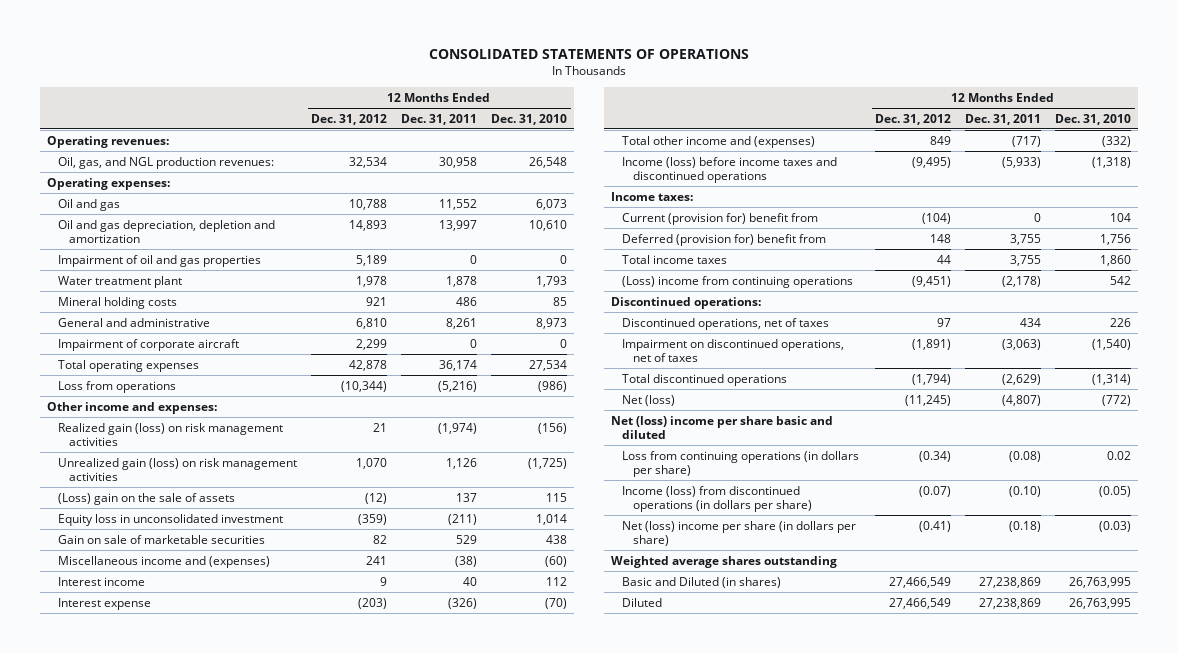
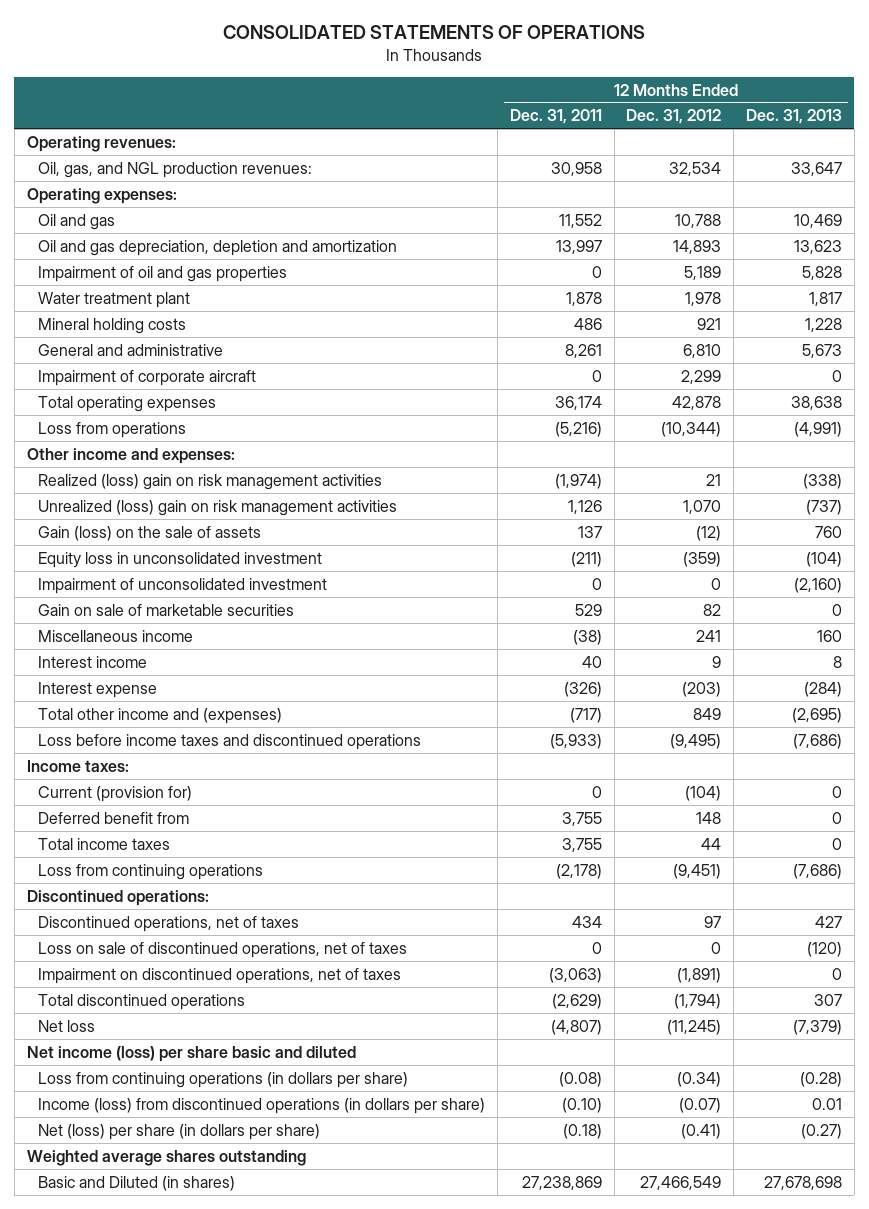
[491,113,568,125] Dec. 31, 2010 -> none
none -> [745,109,842,125] Dec. 31, 2013
[58,422,284,446] Realized gain (loss) on risk management activities -> [38,473,383,490] Realized (loss) gain on risk management activities
[58,457,298,481] Unrealized gain (loss) on risk management activities -> [38,499,398,516] Unrealized (loss) gain on risk management activities
[58,492,236,505] (Loss) gain on the sale of assets -> [38,525,262,541] Gain (loss) on the sale of assets
none -> [38,577,328,594] Impairment of unconsolidated investment
[58,555,271,568] Miscellaneous income and (expenses) -> [38,629,194,642] Miscellaneous income
[622,156,838,183] Income (loss) before income taxes and discontinued operations -> [38,733,422,750] Loss before income taxes and discontinued operations
[622,212,819,225] Current (provision for) benefit from -> [38,785,193,802] Current (provision for)
[622,233,827,246] Deferred (provision for) benefit from -> [38,811,190,824] Deferred benefit from
[622,275,854,288] (Loss) income from continuing operations -> [38,863,264,880] Loss from continuing operations
none -> [38,941,408,958] Loss on sale of discontinued operations, net of taxes
[622,394,676,406] Net (loss) -> [38,1019,96,1032] Net loss
[611,415,834,439] Net (loss) income per share basic and diluted -> [26,1045,356,1062] Net income (loss) per share basic and diluted
[622,520,857,546] Net (loss) income per share (in dollars per share) -> [38,1123,321,1140] Net (loss) per share (in dollars per share)
[622,597,663,607] Diluted -> none

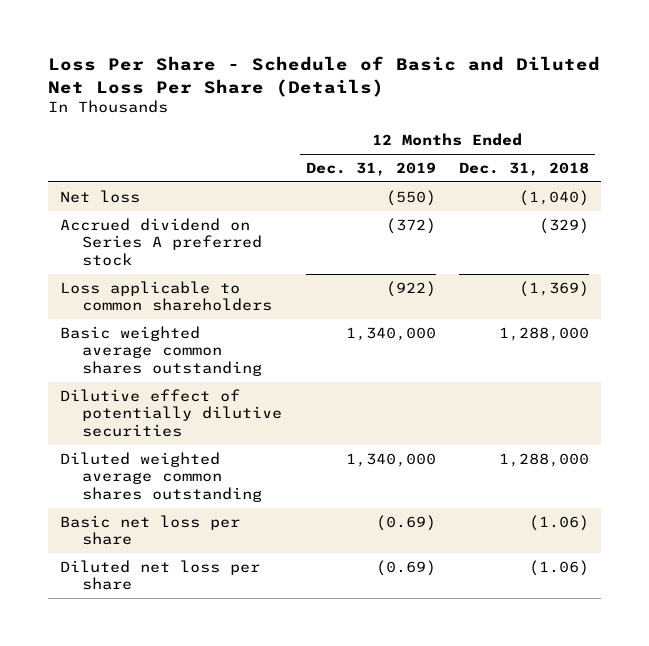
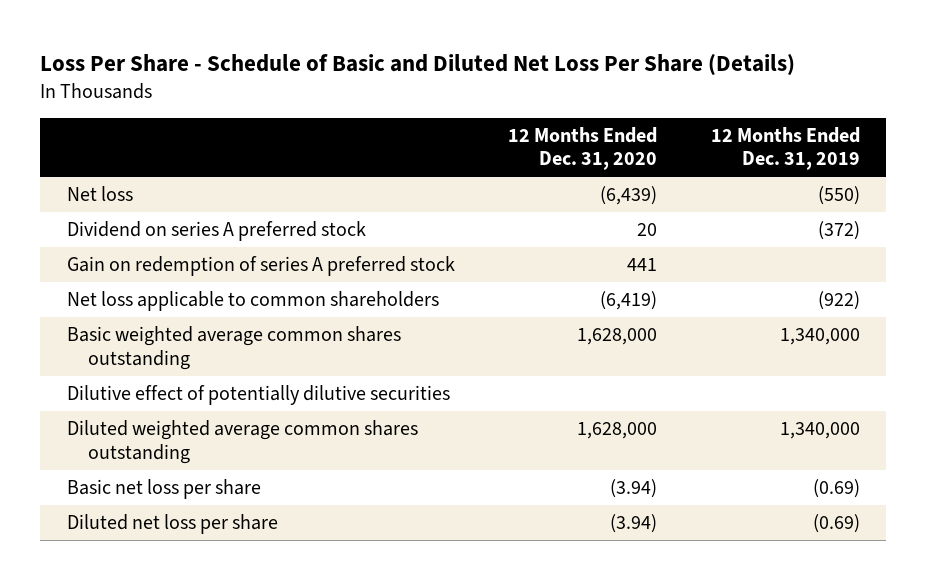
[459,162,590,177] Dec. 31, 2018 -> none
none -> [508,126,658,171] 12 Months Ended Dec. 31, 2020
[59,217,263,266] Accrued dividend on Series A preferred stock -> [66,221,366,242] Dividend on series A preferred stock
none -> [66,256,455,277] Gain on redemption of series A preferred stock
[59,280,273,312] Loss applicable to common shareholders -> [66,291,439,312] Net loss applicable to common shareholders

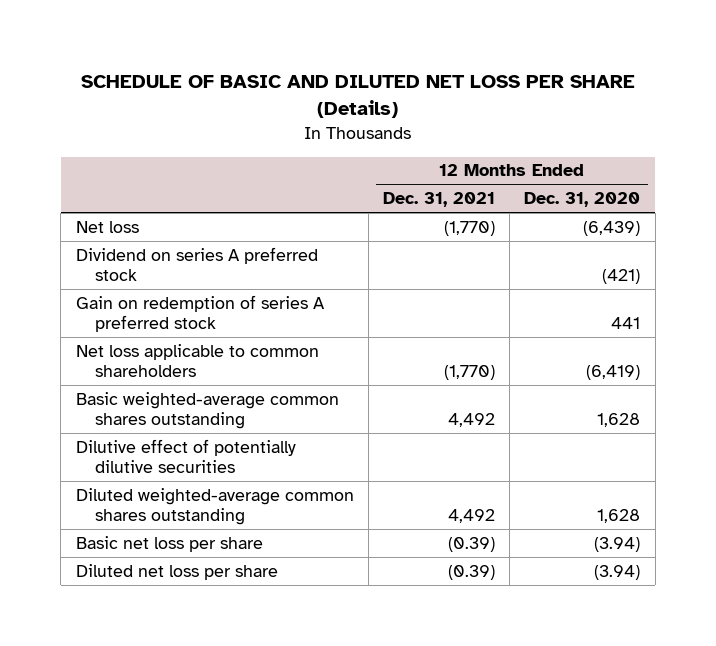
[39,53,795,76] Loss Per Share - Schedule of Basic and Diluted Net Loss Per Share (Details) -> [80,75,635,119] SCHEDULE OF BASIC AND DILUTED NET LOSS PER SHARE (Details)
[710,126,860,171] 12 Months Ended Dec. 31, 2019 -> none
none -> [382,192,495,208] Dec. 31, 2021
[637,223,658,237] 20 -> [602,269,641,285] (421)
[66,326,401,370] Basic weighted average common shares outstanding -> [75,391,339,430] Basic weighted-average common shares outstanding
[577,328,658,346] 1,628,000 -> [597,413,641,428] 1,628
[66,420,418,464] Diluted weighted average common shares outstanding -> [75,487,354,526] Diluted weighted-average common shares outstanding
[577,422,658,440] 1,628,000 -> [597,509,641,524] 1,628

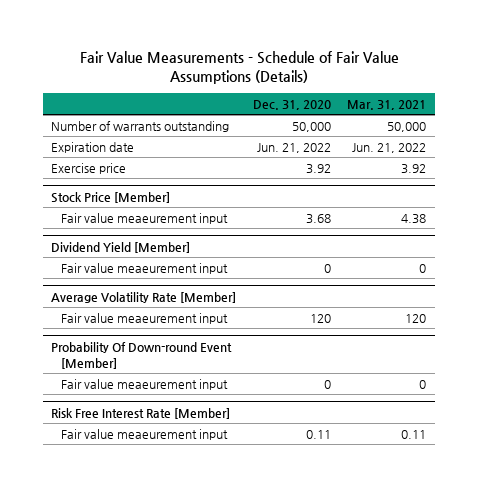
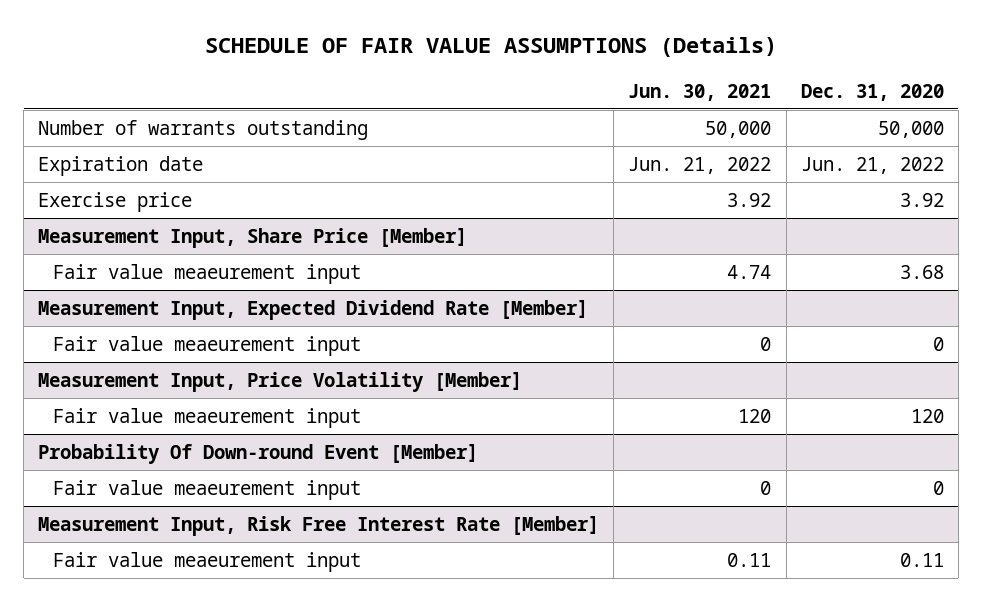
[79,50,399,84] Fair Value Measurements - Schedule of Fair Value Assumptions (Details) -> [204,37,777,58] SCHEDULE OF FAIR VALUE ASSUMPTIONS (Details)
[347,99,427,110] Mar. 31, 2021 -> none
none -> [628,83,772,101] Jun. 30, 2021
[50,191,170,203] Stock Price [Member] -> [38,228,468,249] Measurement Input, Share Price [Member]
[50,241,190,253] Dividend Yield [Member] -> [38,300,589,321] Measurement Input, Expected Dividend Rate [Member]
[50,291,236,303] Average Volatility Rate [Member] -> [38,372,523,393] Measurement Input, Price Volatility [Member]
[50,407,230,419] Risk Free Interest Rate [Member] -> [38,516,600,537] Measurement Input, Risk Free Interest Rate [Member]

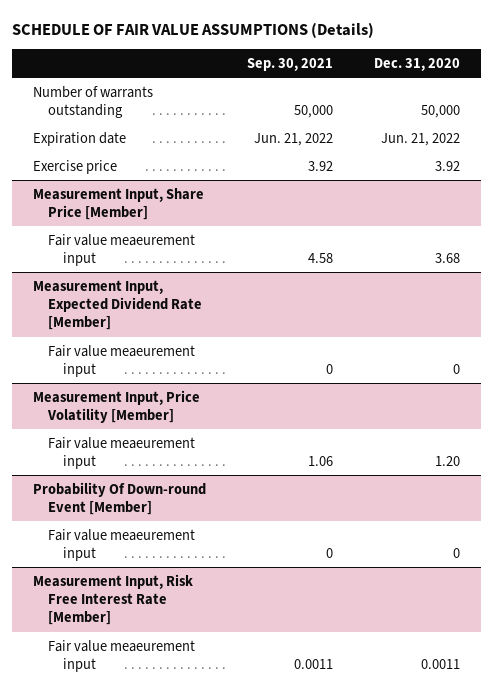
[628,83,772,101] Jun. 30, 2021 -> none
none -> [247,57,334,71] Sep. 30, 2021
[910,409,944,424] 120 -> [435,456,461,467] 1.20
[899,553,944,568] 0.11 -> [421,659,461,670] 0.0011

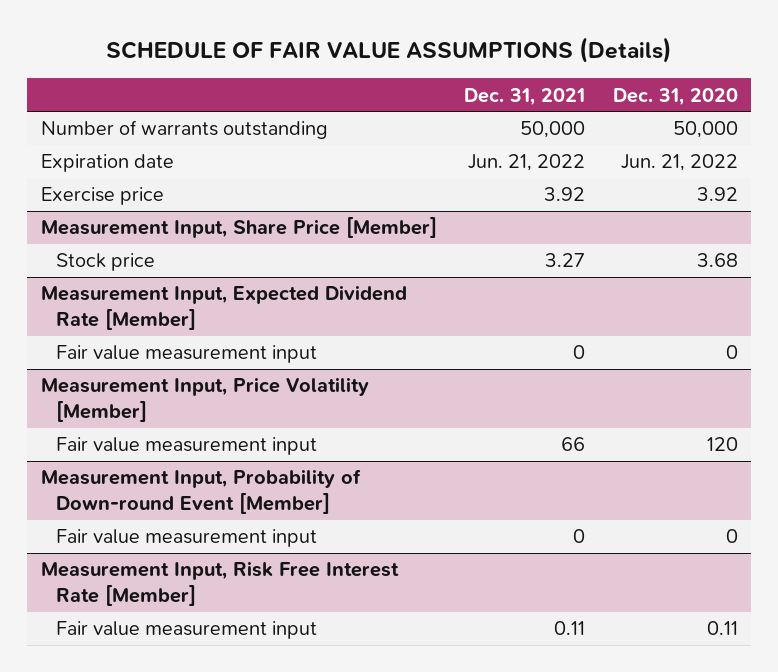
[247,57,334,71] Sep. 30, 2021 -> none
none -> [464,87,586,106] Dec. 31, 2021
[47,233,195,267] Fair value meaeurement input -> [56,253,156,272] Stock price
[47,344,195,378] Fair value meaeurement input -> [56,345,318,364] Fair value measurement input
[47,436,195,470] Fair value meaeurement input -> [56,437,318,456] Fair value measurement input
[435,456,461,467] 1.20 -> [706,437,738,452] 120
[32,481,206,516] Probability Of Down-round Event [Member] -> [40,469,361,515] Measurement Input, Probability of Down-round Event [Member]
[47,528,195,562] Fair value meaeurement input -> [56,529,318,548] Fair value measurement input
[47,639,195,673] Fair value meaeurement input -> [56,621,318,640] Fair value measurement input
[421,659,461,670] 0.0011 -> [706,621,738,636] 0.11

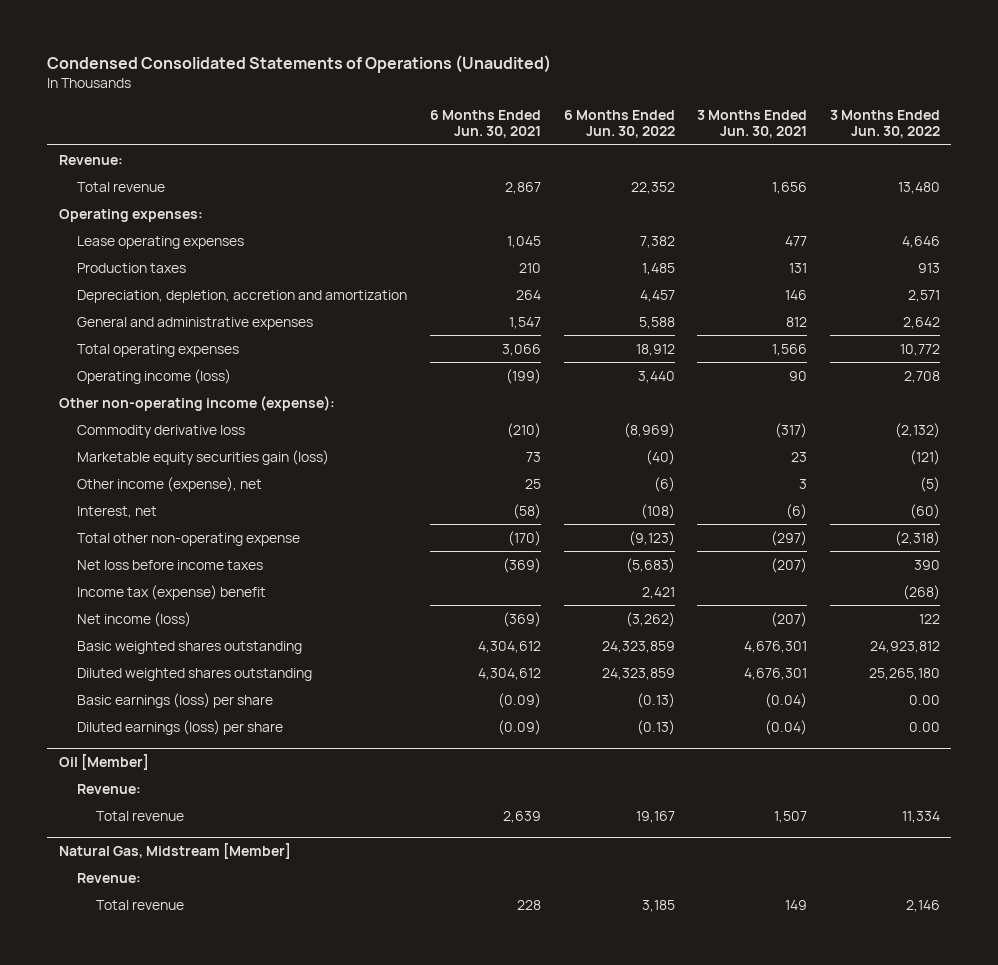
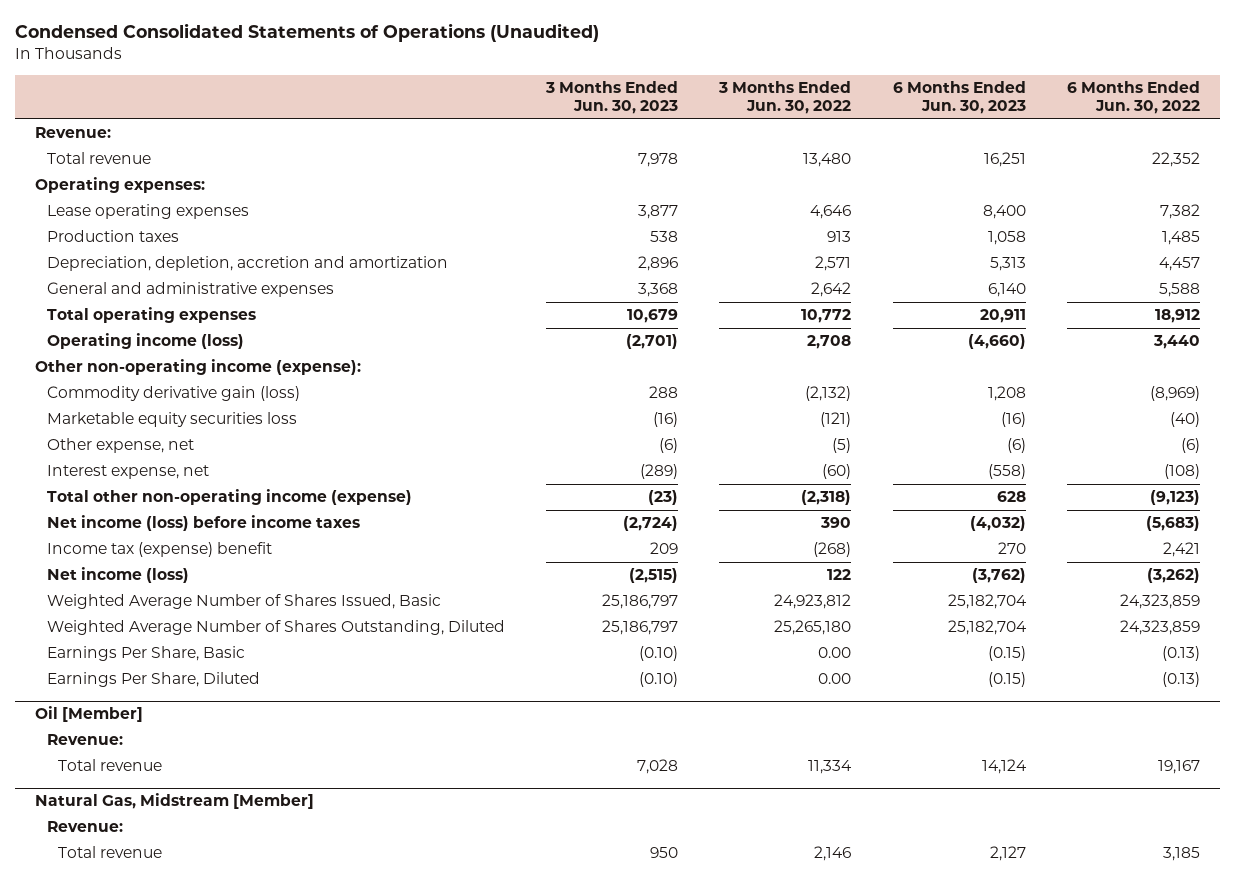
[429,110,541,139] 6 Months Ended Jun. 30, 2021 -> none
[697,110,808,139] 3 Months Ended Jun. 30, 2021 -> none
none -> [544,81,678,115] 3 Months Ended Jun. 30, 2023
none -> [892,81,1026,115] 6 Months Ended Jun. 30, 2023
[77,424,246,438] Commodity derivative loss -> [46,386,300,402] Commodity derivative gain (loss)
[77,449,330,465] Marketable equity securities gain (loss) -> [46,412,297,428] Marketable equity securities loss
[77,476,263,492] Other income (expense), net -> [46,438,194,454] Other expense, net
[77,505,158,518] Interest, net -> [46,465,209,480] Interest expense, net
[77,532,301,546] Total other non-operating expense -> [46,489,412,506] Total other non-operating income (expense)
[77,559,264,570] Net loss before income taxes -> [46,515,360,532] Net income (loss) before income taxes
[77,640,303,654] Basic weighted shares outstanding -> [46,594,441,610] Weighted Average Number of Shares Issued, Basic
[77,667,313,681] Diluted weighted shares outstanding -> [46,620,505,636] Weighted Average Number of Shares Outstanding, Diluted
[77,692,274,708] Basic earnings (loss) per share -> [46,646,245,662] Earnings Per Share, Basic
[77,719,284,735] Diluted earnings (loss) per share -> [46,672,260,688] Earnings Per Share, Diluted

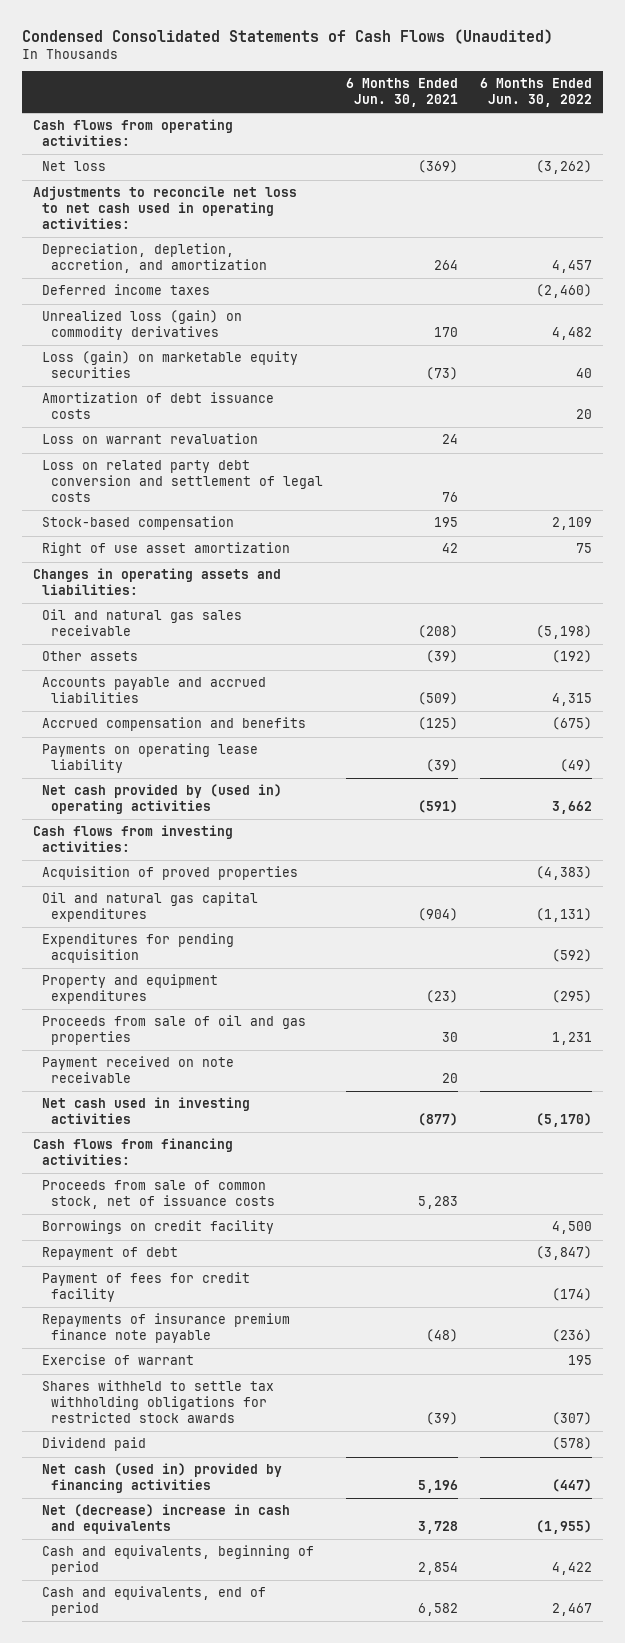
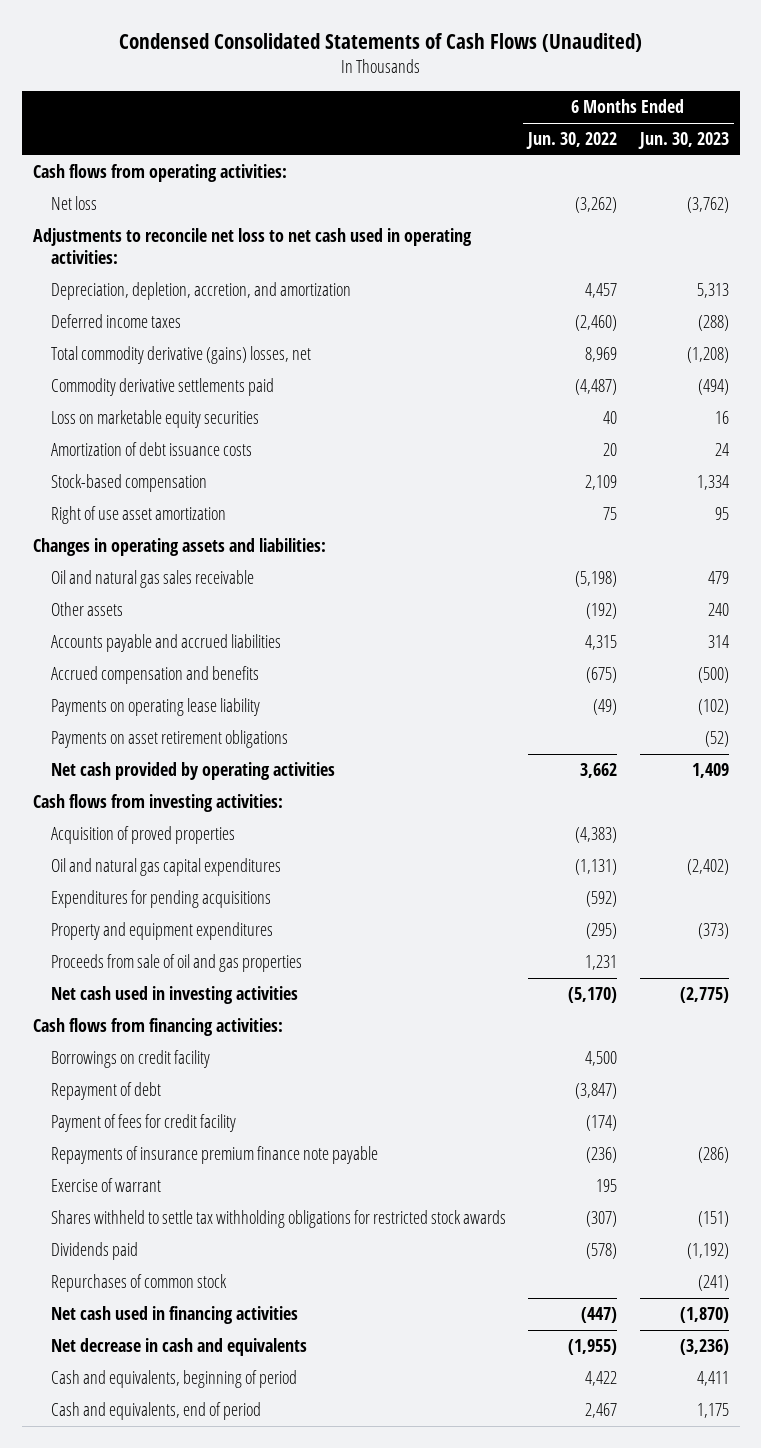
[345,78,458,108] 6 Months Ended Jun. 30, 2021 -> none
none -> [637,132,729,150] Jun. 30, 2023
[42,310,243,340] Unrealized loss (gain) on commodity derivatives -> [50,346,311,365] Total commodity derivative (gains) losses, net
[551,326,592,340] 4,482 -> [585,347,618,363] 8,969
none -> [50,378,274,397] Commodity derivative settlements paid
[42,351,299,378] Loss (gain) on marketable equity securities -> [50,410,259,429] Loss on marketable equity securities
[42,433,259,445] Loss on warrant revaluation -> none
[42,460,324,502] Loss on related party debt conversion and settlement of legal costs -> none
none -> [50,730,288,749] Payments on asset retirement obligations
[42,784,283,814] Net cash provided by (used in) operating activities -> [50,762,335,781] Net cash provided by operating activities
[42,933,235,963] Expenditures for pending acquisition -> [50,890,271,909] Expenditures for pending acquisitions
[42,1056,235,1083] Payment received on note receivable -> none
[42,1180,276,1209] Proceeds from sale of common stock, net of issuance costs -> none
[42,1437,147,1452] Dividend paid -> [50,1242,138,1261] Dividends paid
none -> [50,1274,227,1293] Repurchases of common stock
[42,1463,283,1493] Net cash (used in) provided by financing activities -> [50,1306,298,1325] Net cash used in financing activities
[42,1504,291,1534] Net (decrease) increase in cash and equivalents -> [50,1338,307,1357] Net decrease in cash and equivalents

